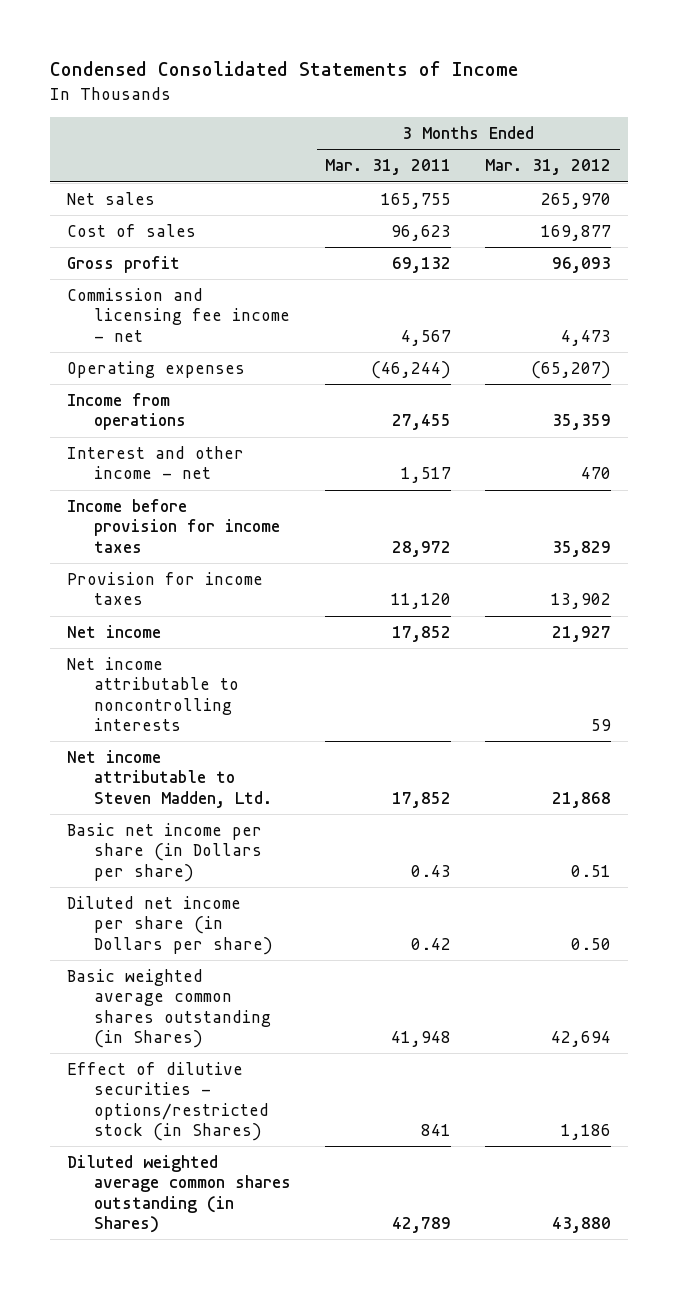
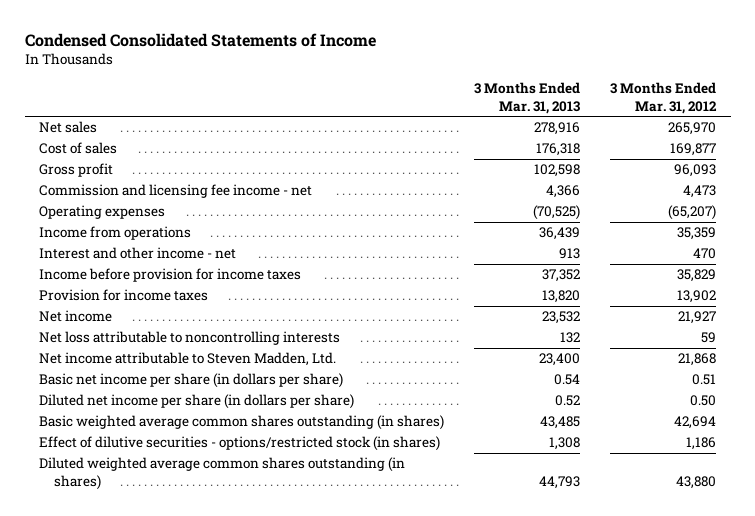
[325,159,452,176] Mar. 31, 2011 -> none
none -> [474,82,581,114] 3 Months Ended Mar. 31, 2013
[66,657,239,732] Net income attributable to noncontrolling interests -> [39,331,341,346] Net loss attributable to noncontrolling interests
[66,823,262,882] Basic net income per share (in Dollars per share) -> [39,373,344,389] Basic net income per share (in dollars per share)
[66,896,273,955] Diluted net income per share (in Dollars per share) -> [39,394,355,410] Diluted net income per share (in dollars per share)
[66,969,271,1049] Basic weighted average common shares outstanding (in Shares) -> [39,415,445,431] Basic weighted average common shares outstanding (in shares)
[66,1062,269,1142] Effect of dilutive securities - options/restricted stock (in Shares) -> [39,436,441,452] Effect of dilutive securities - options/restricted stock (in shares)
[66,1155,291,1234] Diluted weighted average common shares outstanding (in Shares) -> [39,457,406,490] Diluted weighted average common shares outstanding (in shares)

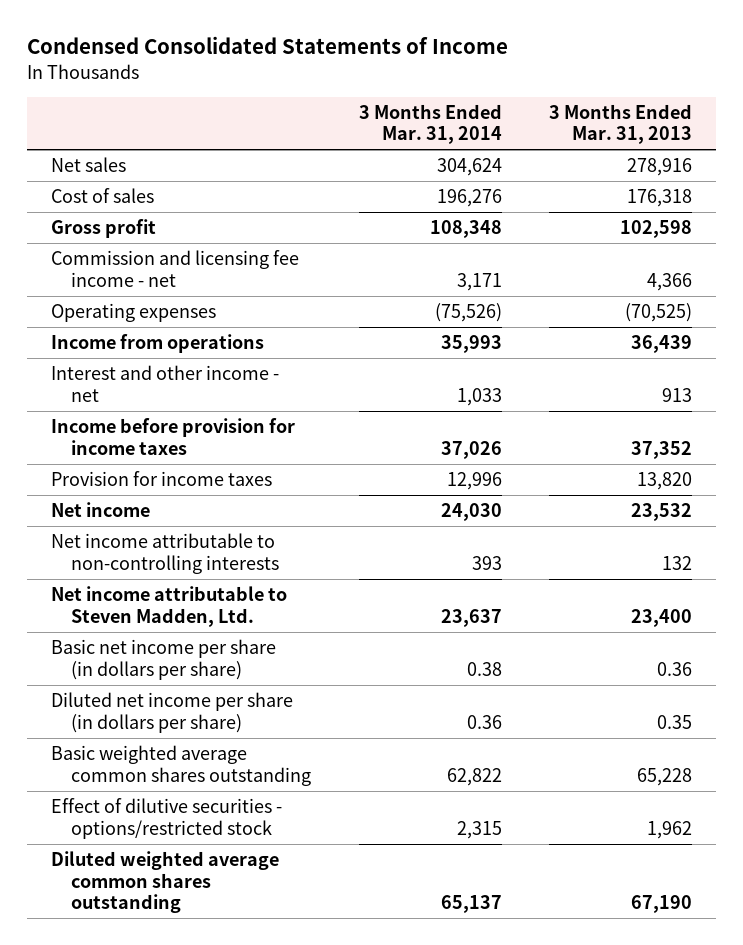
[609,82,717,114] 3 Months Ended Mar. 31, 2012 -> none
none -> [358,103,502,145] 3 Months Ended Mar. 31, 2014
[39,331,341,346] Net loss attributable to noncontrolling interests -> [50,533,280,574] Net income attributable to non-controlling interests
[554,374,581,386] 0.54 -> [657,661,693,676] 0.36
[555,395,581,407] 0.52 -> [657,714,693,729] 0.35
[39,415,445,431] Basic weighted average common shares outstanding (in shares) -> [50,745,312,786] Basic weighted average common shares outstanding
[540,416,581,430] 43,485 -> [637,767,693,786] 65,228
[39,436,441,452] Effect of dilutive securities - options/restricted stock (in shares) -> [50,798,282,839] Effect of dilutive securities - options/restricted stock
[549,437,581,451] 1,308 -> [647,820,693,839] 1,962
[39,457,406,490] Diluted weighted average common shares outstanding (in shares) -> [50,851,279,914] Diluted weighted average common shares outstanding
[539,475,581,489] 44,793 -> [631,895,693,914] 67,190

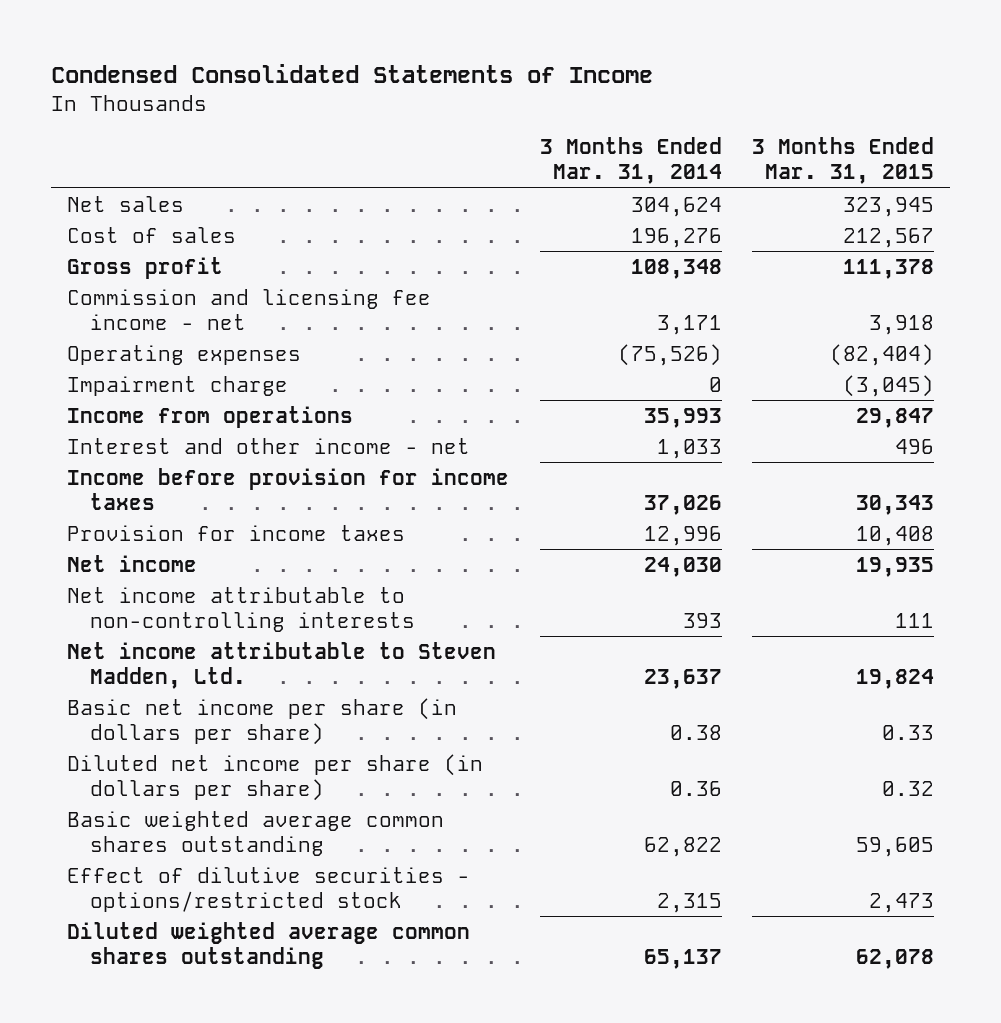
[549,103,693,145] 3 Months Ended Mar. 31, 2013 -> none
none -> [752,137,935,185] 3 Months Ended Mar. 31, 2015
none -> [66,375,288,396] Impairment charge

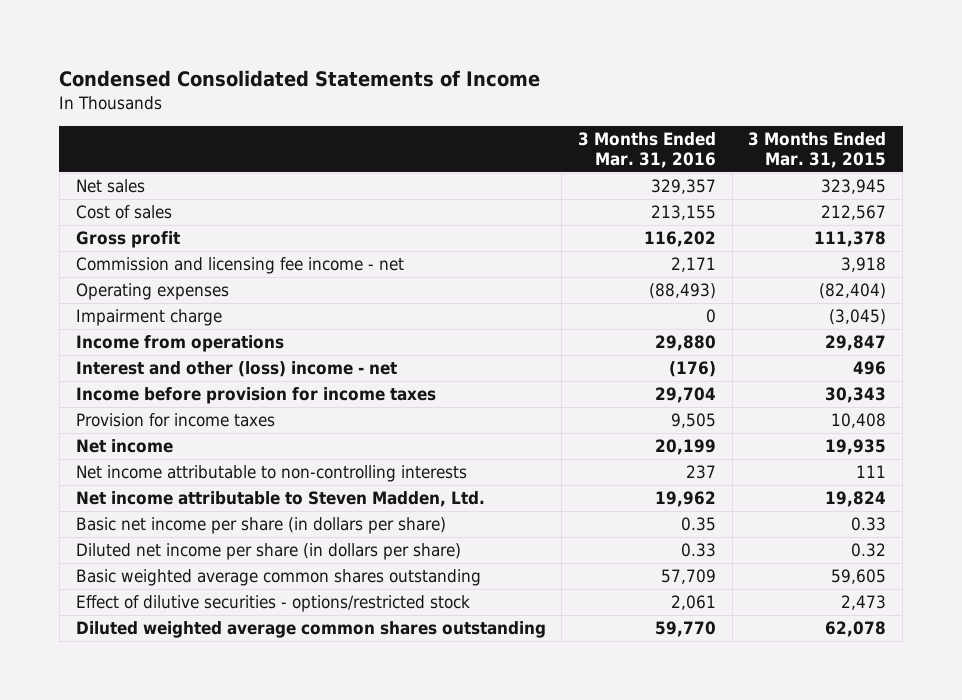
[539,137,722,185] 3 Months Ended Mar. 31, 2014 -> none
none -> [577,132,716,169] 3 Months Ended Mar. 31, 2016
[66,437,470,454] Interest and other income - net -> [75,361,397,378] Interest and other (loss) income - net

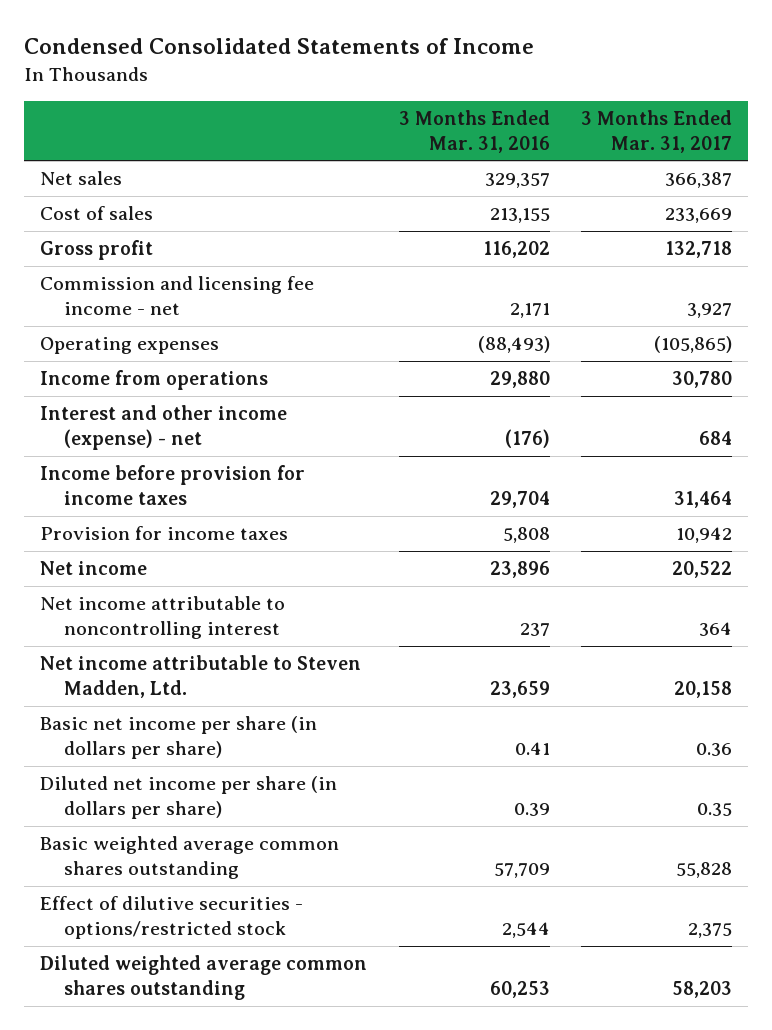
[748,132,887,169] 3 Months Ended Mar. 31, 2015 -> none
none -> [581,109,733,153] 3 Months Ended Mar. 31, 2017
[75,309,222,327] Impairment charge -> none
[75,361,397,378] Interest and other (loss) income - net -> [39,405,287,451] Interest and other income (expense) - net
[670,413,716,429] 9,505 -> [502,527,550,544] 5,808
[654,439,716,456] 20,199 -> [489,561,550,579] 23,896
[75,465,467,483] Net income attributable to non-controlling interests -> [39,596,285,640] Net income attributable to noncontrolling interest
[654,491,716,508] 19,962 -> [489,681,550,699] 23,659
[680,517,716,532] 0.35 -> [514,742,550,756] 0.41
[680,543,716,558] 0.33 -> [513,803,550,817] 0.39
[670,595,716,611] 2,061 -> [501,922,550,939] 2,544
[654,621,716,638] 59,770 -> [489,981,550,999] 60,253

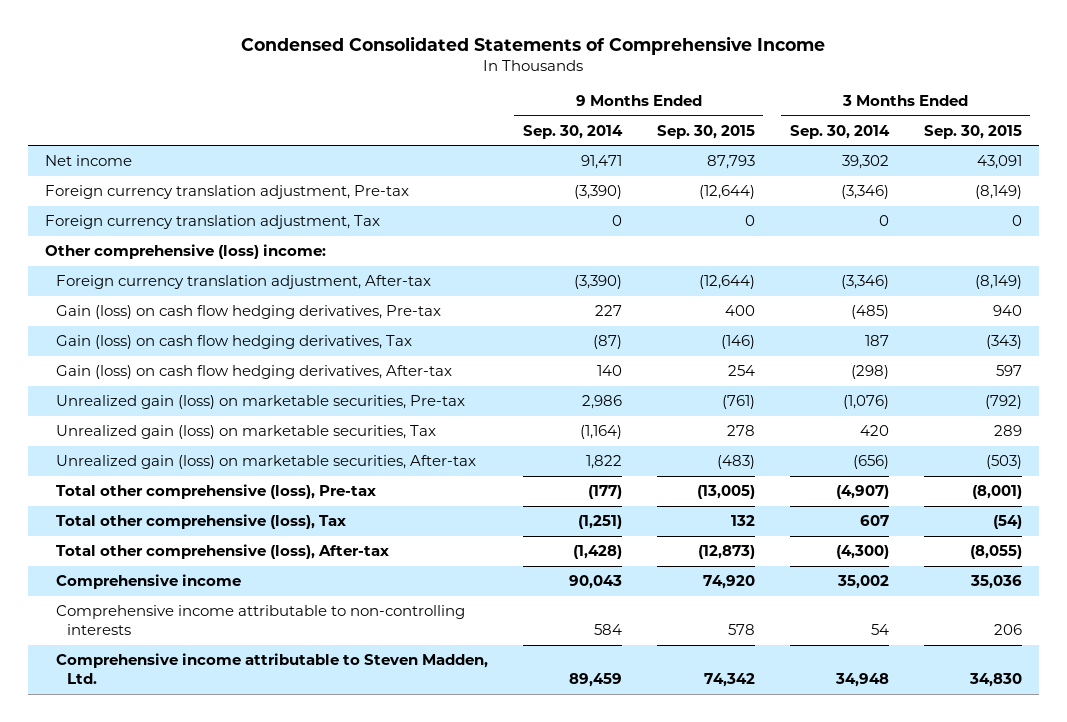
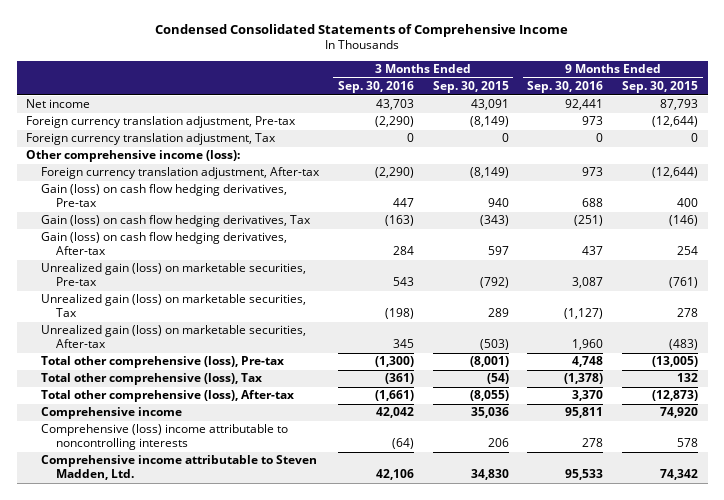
[522,124,623,139] Sep. 30, 2014 -> none
[789,124,890,139] Sep. 30, 2014 -> none
none -> [337,81,414,94] Sep. 30, 2016
none -> [527,81,604,94] Sep. 30, 2016
[45,244,327,260] Other comprehensive (loss) income: -> [26,150,241,163] Other comprehensive income (loss):
[55,605,465,636] Comprehensive income attributable to non-controlling interests -> [40,424,288,451] Comprehensive (loss) income attributable to noncontrolling interests

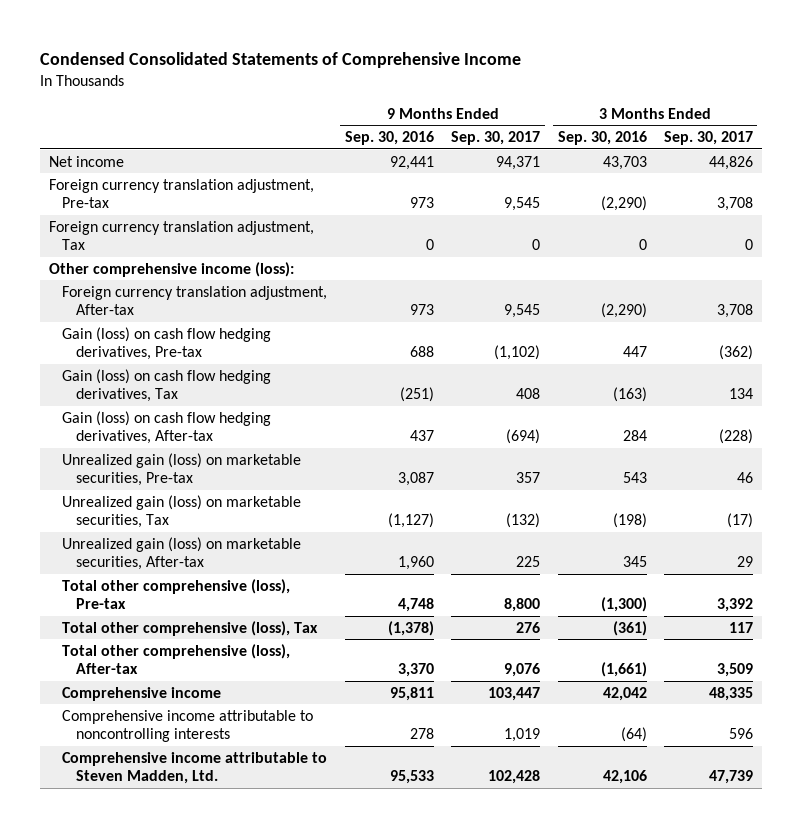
[432,81,509,94] Sep. 30, 2015 -> none
[622,81,699,94] Sep. 30, 2015 -> none
none -> [451,131,541,146] Sep. 30, 2017
none -> [663,131,753,146] Sep. 30, 2017
[40,424,288,451] Comprehensive (loss) income attributable to noncontrolling interests -> [62,709,314,743] Comprehensive income attributable to noncontrolling interests

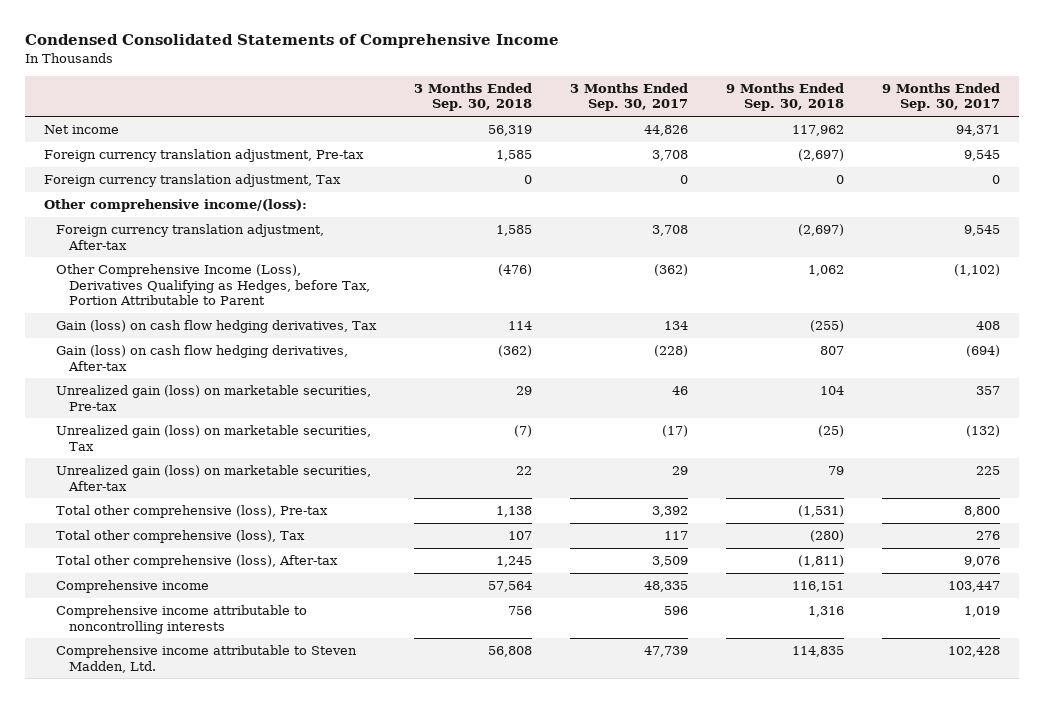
[344,131,434,146] Sep. 30, 2016 -> none
[557,131,647,146] Sep. 30, 2016 -> none
none -> [414,83,533,112] 3 Months Ended Sep. 30, 2018
none -> [725,83,844,112] 9 Months Ended Sep. 30, 2018
[48,261,294,277] Other comprehensive income (loss): -> [44,199,308,213] Other comprehensive income/(loss):
[62,326,272,361] Gain (loss) on cash flow hedging derivatives, Pre-tax -> [56,264,370,305] Other Comprehensive Income (Loss), Derivatives Qualifying as Hedges, before Tax, Portion Attributable to Parent

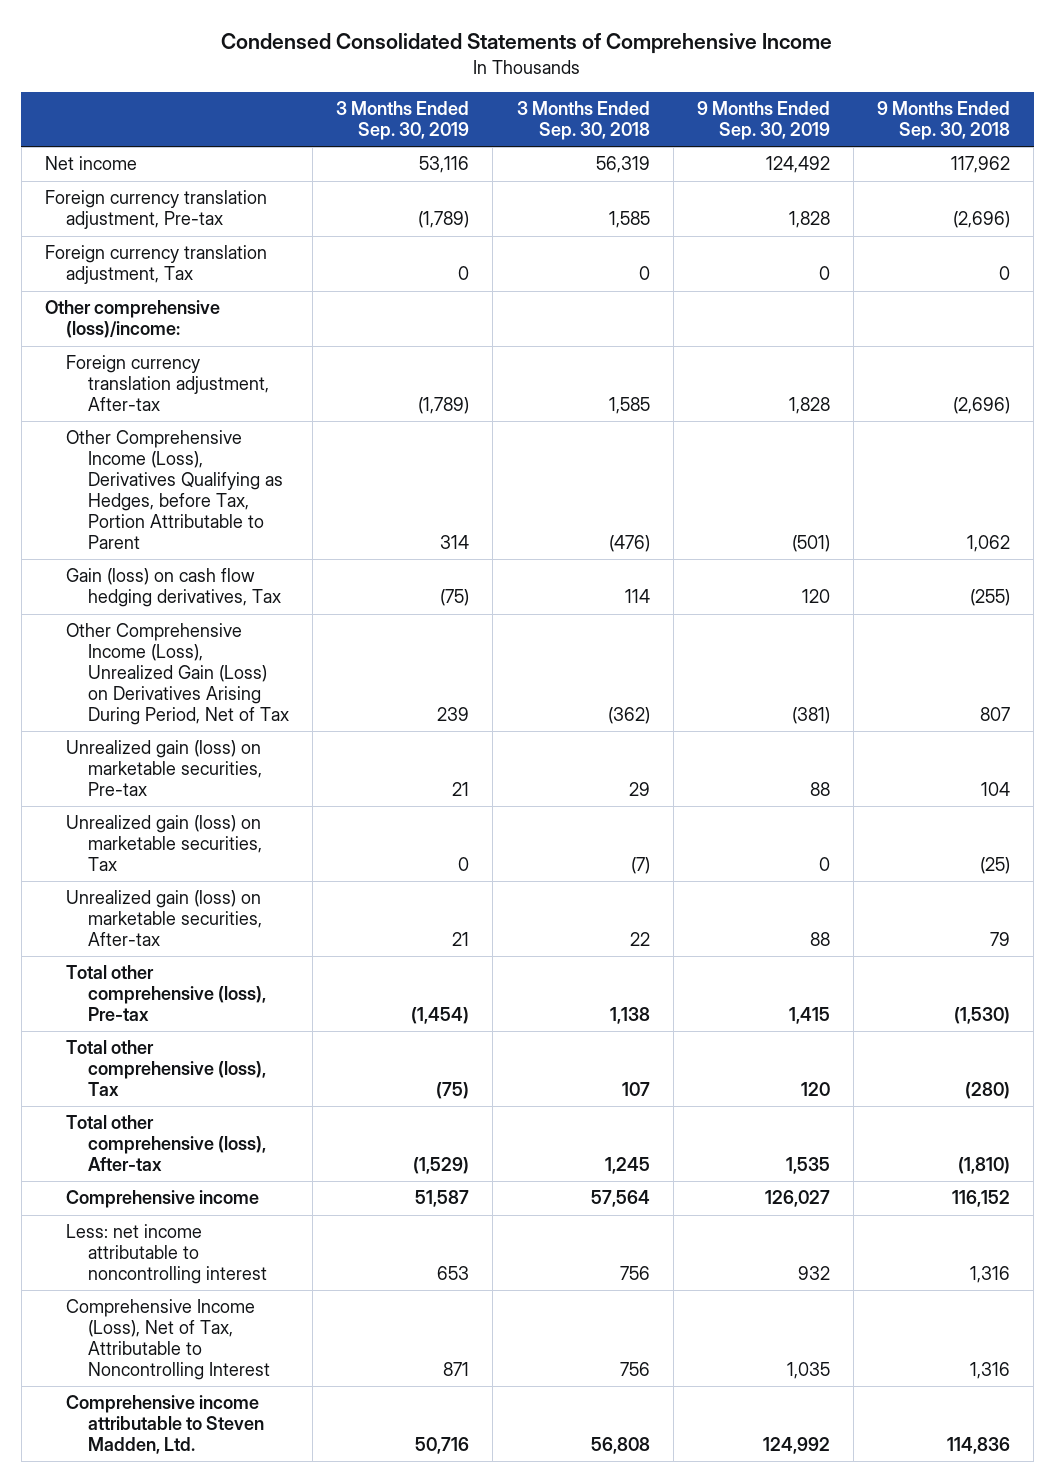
[570,83,689,112] 3 Months Ended Sep. 30, 2017 -> none
[881,83,1000,112] 9 Months Ended Sep. 30, 2017 -> none
none -> [336,101,470,141] 3 Months Ended Sep. 30, 2019
none -> [696,101,830,141] 9 Months Ended Sep. 30, 2019
[797,149,844,162] (2,697) -> [953,211,1011,229] (2,696)
[44,199,308,213] Other comprehensive income/(loss): -> [44,300,220,339] Other comprehensive (loss)/income:
[797,224,844,237] (2,697) -> [953,397,1011,415] (2,696)
[56,345,349,371] Gain (loss) on cash flow hedging derivatives, After-tax -> [66,623,290,726] Other Comprehensive Income (Loss), Unrealized Gain (Loss) on Derivatives Arising During Period, Net of Tax
[797,505,844,518] (1,531) -> [954,1007,1011,1025] (1,530)
[797,555,844,568] (1,811) -> [958,1157,1011,1175] (1,810)
[791,581,844,593] 116,151 -> [952,1190,1011,1208] 116,152
[56,605,308,634] Comprehensive income attributable to noncontrolling interests -> [66,1224,268,1285] Less: net income attributable to noncontrolling interest
none -> [66,1299,271,1381] Comprehensive Income (Loss), Net of Tax, Attributable to Noncontrolling Interest
[791,646,844,658] 114,835 -> [947,1437,1011,1455] 114,836

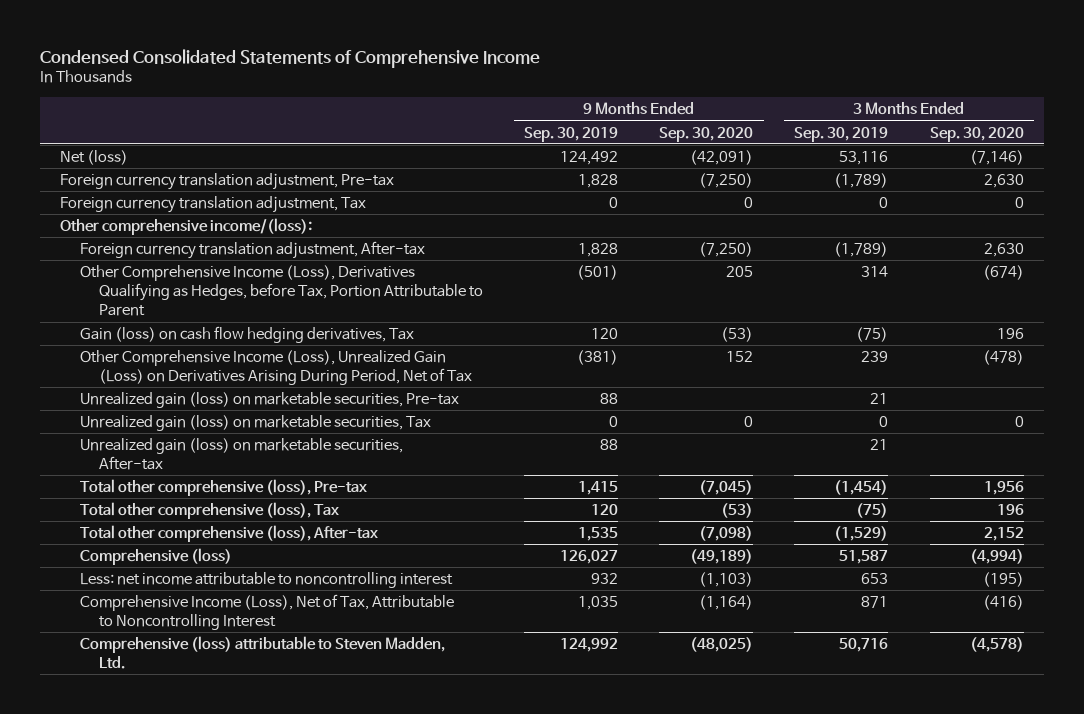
[516,101,650,141] 3 Months Ended Sep. 30, 2018 -> none
[877,101,1011,141] 9 Months Ended Sep. 30, 2018 -> none
none -> [659,126,754,142] Sep. 30, 2020
none -> [929,126,1024,142] Sep. 30, 2020
[44,156,137,171] Net income -> [60,150,129,166] Net (loss)
[44,300,220,339] Other comprehensive (loss)/income: -> [60,218,313,236] Other comprehensive income/(loss):
[66,1190,260,1209] Comprehensive income -> [79,548,232,566] Comprehensive (loss)
[66,1395,265,1455] Comprehensive income attributable to Steven Madden, Ltd. -> [79,636,445,670] Comprehensive (loss) attributable to Steven Madden, Ltd.

